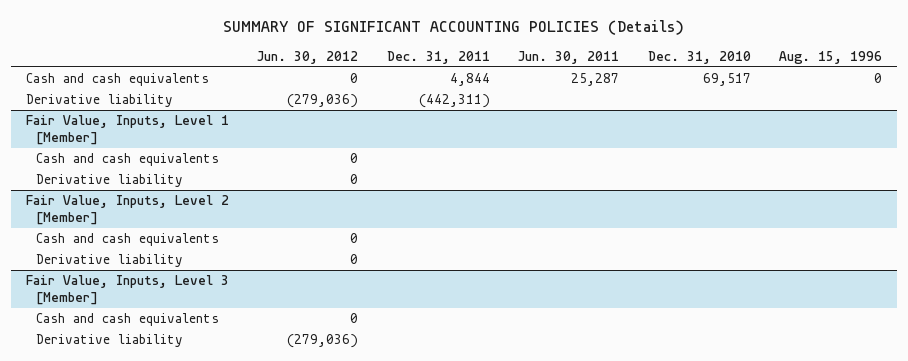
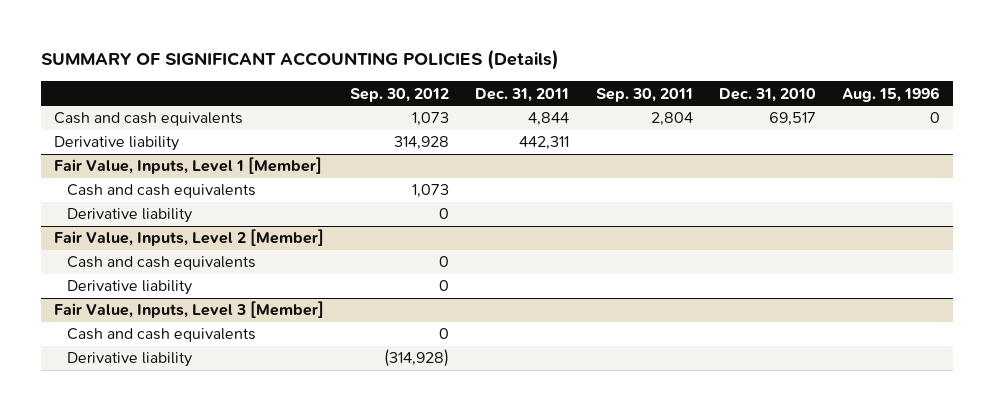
[257,50,359,64] Jun. 30, 2012 -> none
[518,50,620,64] Jun. 30, 2011 -> none
none -> [350,87,450,102] Sep. 30, 2012
none -> [595,87,693,102] Sep. 30, 2011
[418,94,490,109] (442,311) -> [519,136,570,151] 442,311

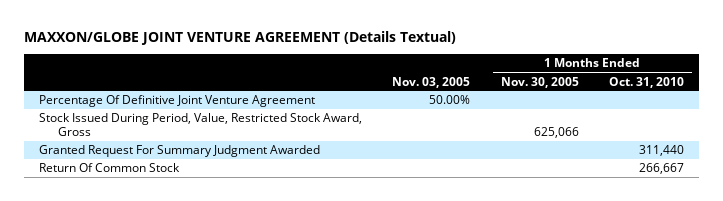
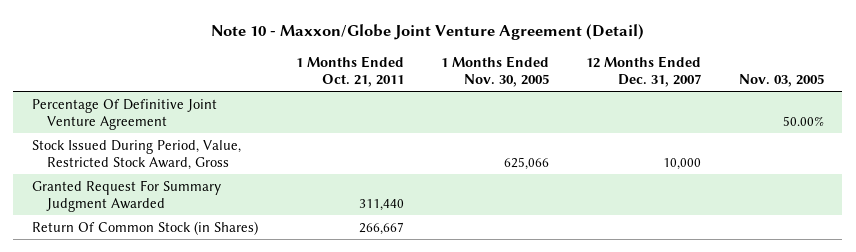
[23,31,456,46] MAXXON/GLOBE JOINT VENTURE AGREEMENT (Details Textual) -> [210,23,644,40] Note 10 - Maxxon/Globe Joint Venture Agreement (Detail)
[609,76,685,88] Oct. 31, 2010 -> none
none -> [295,55,404,88] 1 Months Ended Oct. 21, 2011
none -> [586,55,702,88] 12 Months Ended Dec. 31, 2007
[38,163,180,173] Return Of Common Stock -> [32,220,259,235] Return Of Common Stock (in Shares)

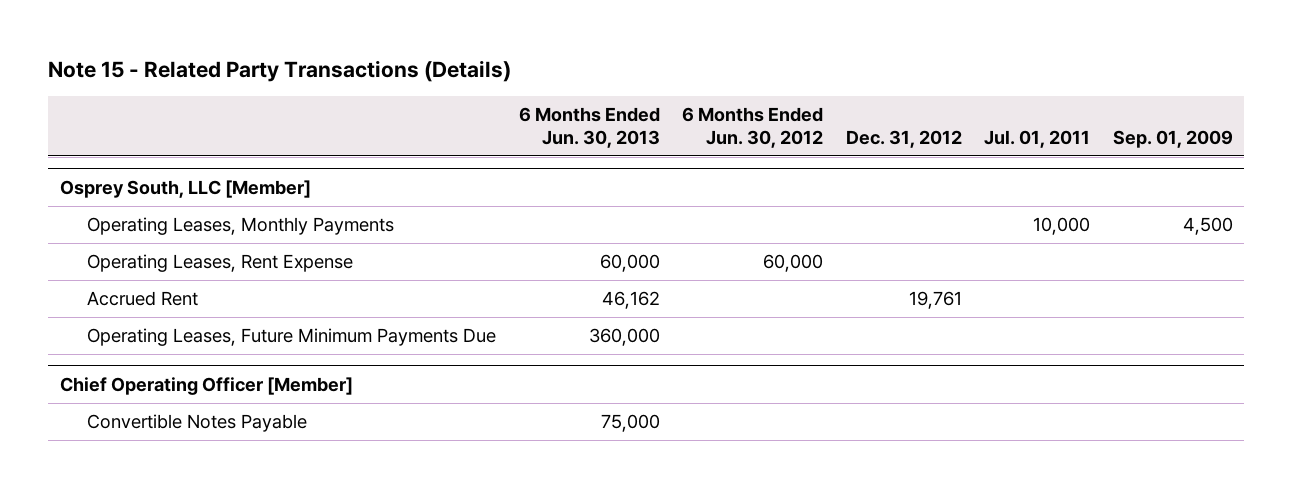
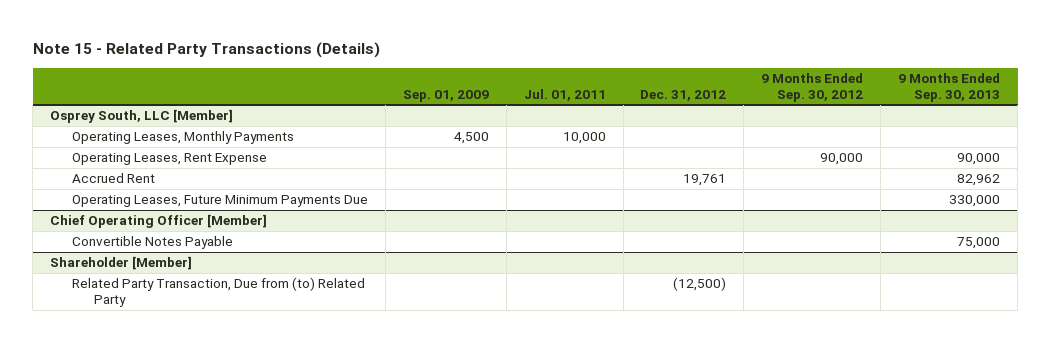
[518,106,660,149] 6 Months Ended Jun. 30, 2013 -> none
[682,106,824,149] 6 Months Ended Jun. 30, 2012 -> none
none -> [761,72,864,102] 9 Months Ended Sep. 30, 2012
none -> [898,72,1001,102] 9 Months Ended Sep. 30, 2013
none -> [50,256,193,271] Shareholder [Member]
none -> [71,277,365,308] Related Party Transaction, Due from (to) Related Party

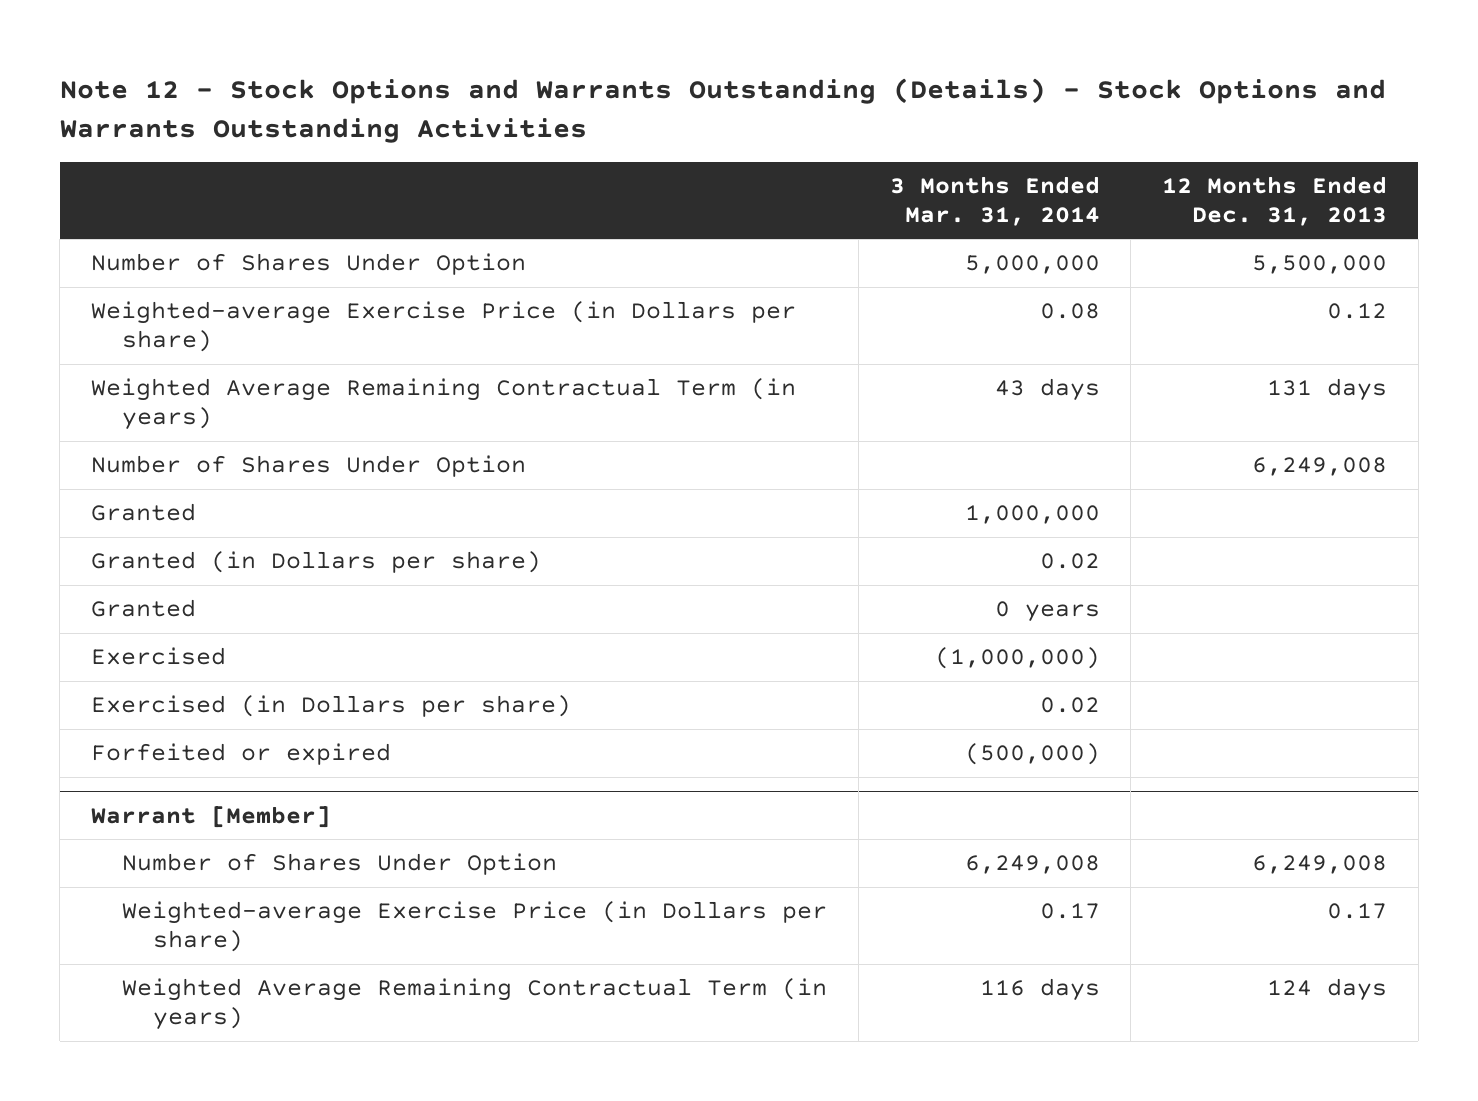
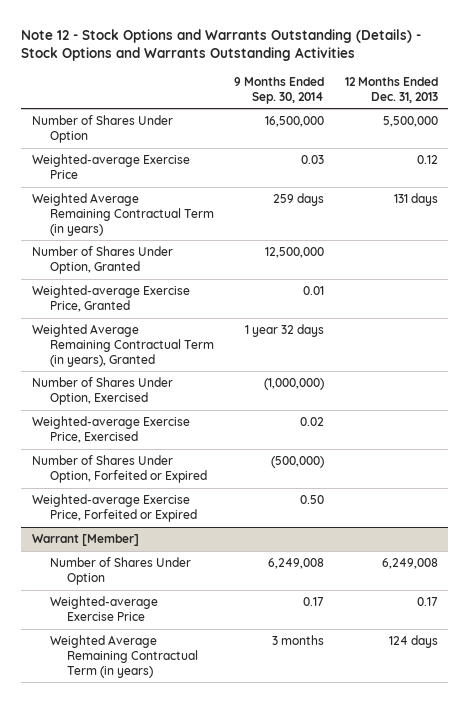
[889,176,1100,226] 3 Months Ended Mar. 31, 2014 -> none
none -> [234,77,325,104] 9 Months Ended Sep. 30, 2014
[91,301,797,352] Weighted-average Exercise Price (in Dollars per share) -> [31,154,190,179] Weighted-average Exercise Price
[91,455,527,478] Number of Shares Under Option -> none
[91,503,197,522] Granted -> [31,246,173,274] Number of Shares Under Option, Granted
[91,551,542,574] Granted (in Dollars per share) -> [31,285,190,312] Weighted-average Exercise Price, Granted
[91,599,197,618] Granted -> [31,324,214,367] Weighted Average Remaining Contractual Term (in years), Granted
[91,647,227,666] Exercised -> [31,377,173,405] Number of Shares Under Option, Exercised
[91,695,572,718] Exercised (in Dollars per share) -> [31,416,190,443] Weighted-average Exercise Price, Exercised
[91,743,392,766] Forfeited or expired -> [31,455,207,483] Number of Shares Under Option, Forfeited or Expired
none -> [31,494,197,522] Weighted-average Exercise Price, Forfeited or Expired
[122,901,828,952] Weighted-average Exercise Price (in Dollars per share) -> [49,596,158,621] Weighted-average Exercise Price

